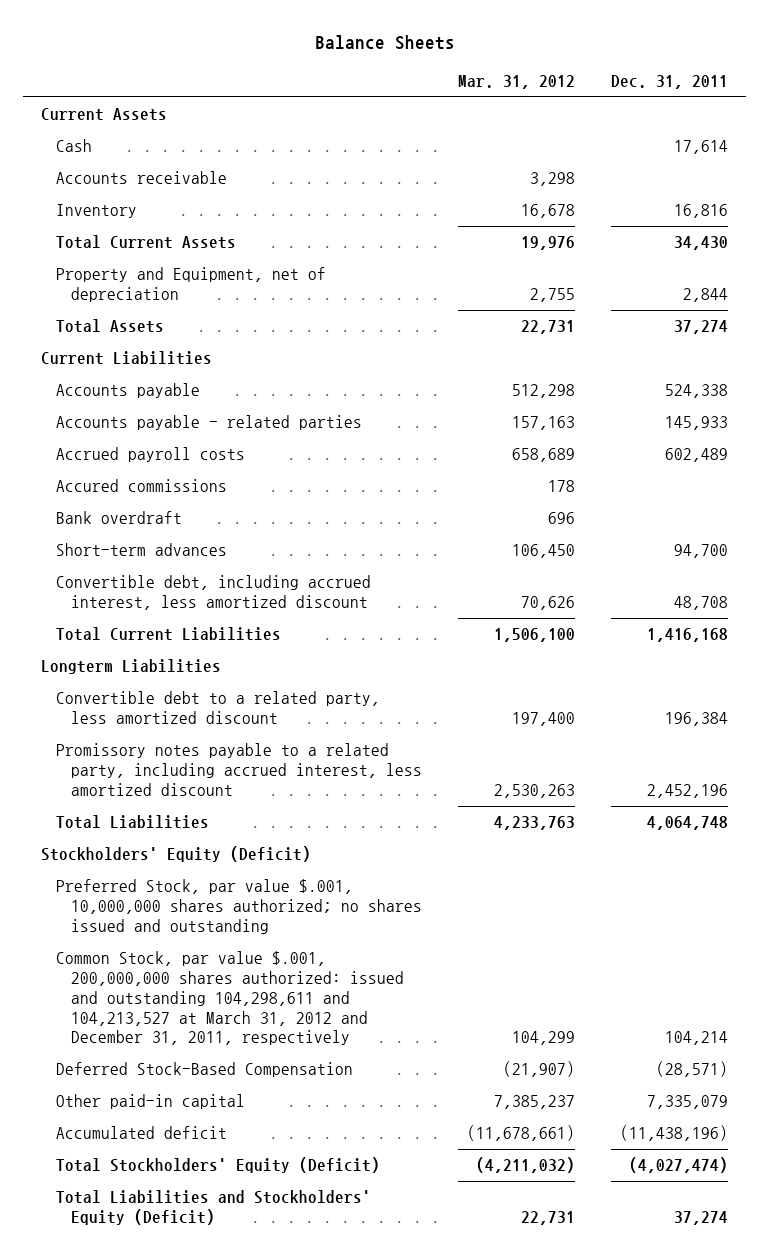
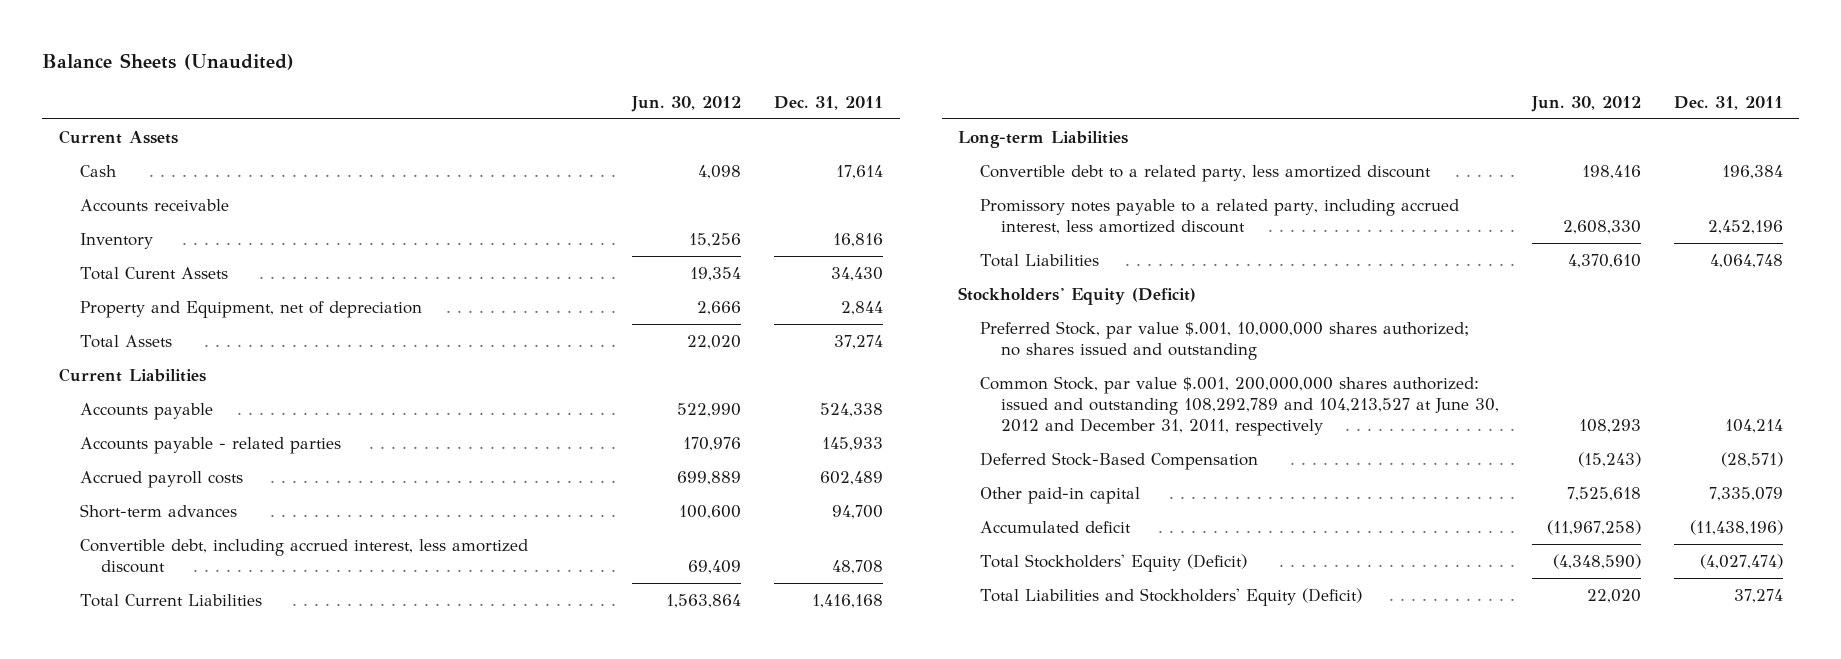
[314,35,455,51] Balance Sheets -> [42,53,295,71] Balance Sheets (Unaudited)
[458,74,576,89] Mar. 31, 2012 -> none
none -> [631,95,742,112] Jun. 30, 2012
[56,235,237,250] Total Current Assets -> [80,266,229,280] Total Curent Assets
[56,479,228,493] Accured commissions -> none
[56,511,183,525] Bank overdraft -> none
[40,659,221,675] Longterm Liabilities -> [958,130,1129,148] Long-term Liabilities
[56,951,405,1046] Common Stock, par value $.001, 200,000,000 shares authorized: issued and outstanding 104,298,611 and 104,213,527 at March 31, 2012 and December 31, 2011, respectively -> [979,375,1499,436] Common Stock, par value $.001, 200,000,000 shares authorized: issued and outstanding 108,292,789 and 104,213,527 at June 30, 2012 and December 31, 2011, respectively

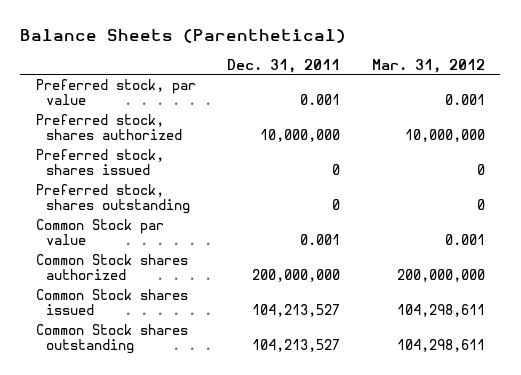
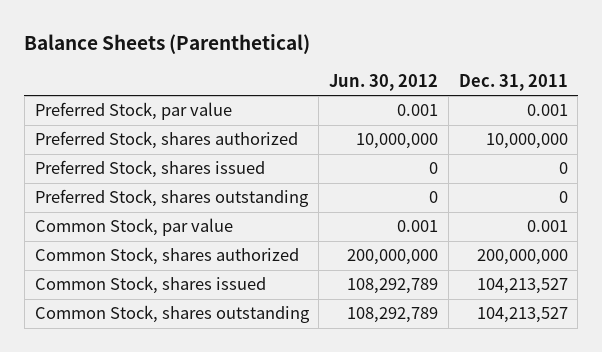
[371,58,485,73] Mar. 31, 2012 -> none
none -> [329,73,439,91] Jun. 30, 2012
[35,78,196,106] Preferred stock, par value -> [34,102,232,121] Preferred Stock, par value
[35,113,182,141] Preferred stock, shares authorized -> [34,131,298,150] Preferred Stock, shares authorized
[35,148,164,176] Preferred stock, shares issued -> [34,160,265,179] Preferred Stock, shares issued
[35,183,190,215] Preferred stock, shares outstanding -> [34,189,309,208] Preferred Stock, shares outstanding
[35,218,164,246] Common Stock par value -> [34,218,233,237] Common Stock, par value
[35,253,188,281] Common Stock shares authorized -> [34,247,299,266] Common Stock, shares authorized
[35,288,188,316] Common Stock shares issued -> [34,276,266,295] Common Stock, shares issued
[35,323,188,355] Common Stock shares outstanding -> [34,305,310,324] Common Stock, shares outstanding

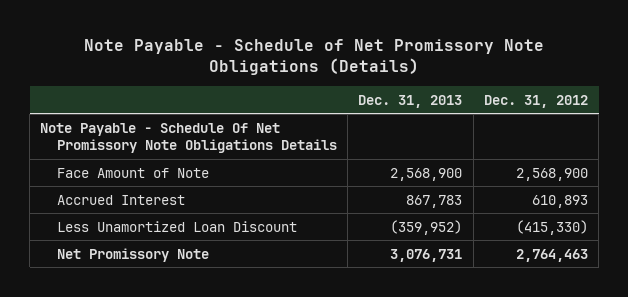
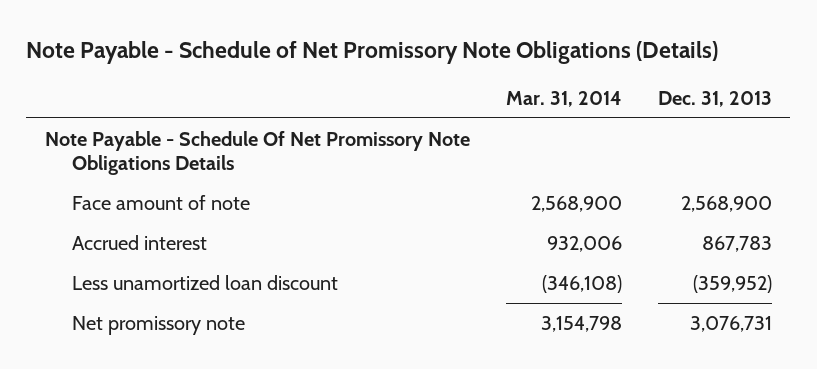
[483,94,588,108] Dec. 31, 2012 -> none
none -> [505,90,622,107] Mar. 31, 2014
[56,167,209,178] Face Amount of Note -> [71,195,250,211] Face amount of note
[56,194,185,205] Accrued Interest -> [71,235,207,251] Accrued interest
[56,220,297,232] Less Unamortized Loan Discount -> [71,275,338,291] Less unamortized loan discount
[56,247,209,262] Net Promissory Note -> [71,316,245,336] Net promissory note

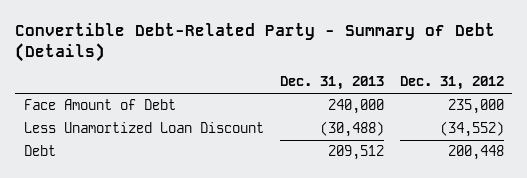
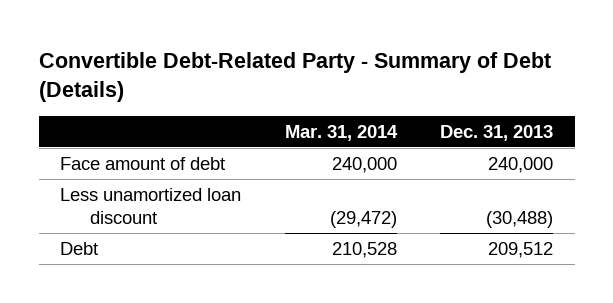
[399,76,504,91] Dec. 31, 2012 -> none
none -> [284,124,398,141] Mar. 31, 2014
[23,99,176,111] Face Amount of Debt -> [60,157,226,171] Face amount of debt
[23,122,264,134] Less Unamortized Loan Discount -> [60,188,242,224] Less unamortized loan discount

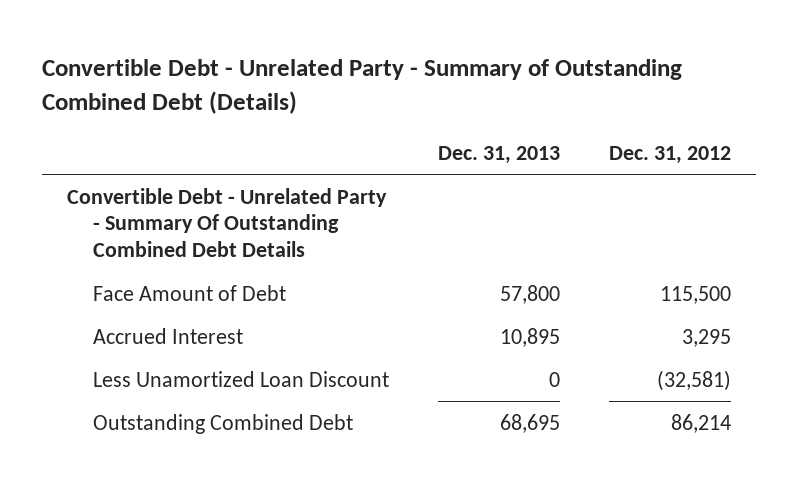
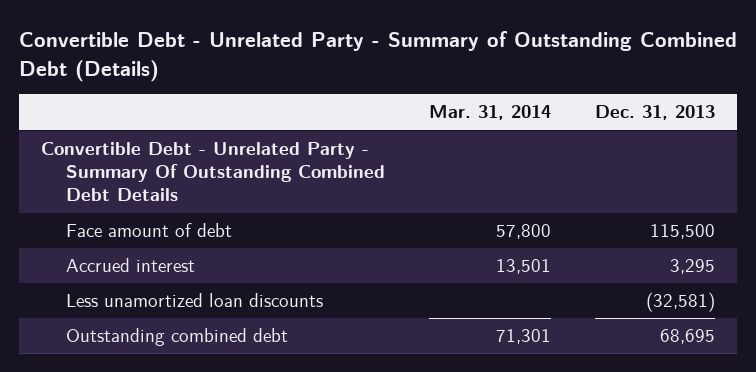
[609,145,732,164] Dec. 31, 2012 -> none
none -> [429,105,552,121] Mar. 31, 2014
[92,284,286,301] Face Amount of Debt -> [66,223,233,238] Face amount of debt
[499,284,560,304] 57,800 -> [650,224,716,240] 115,500
[92,327,243,344] Accrued Interest -> [66,258,196,273] Accrued interest
[499,327,560,347] 10,895 -> [670,259,716,275] 3,295
[92,370,389,387] Less Unamortized Loan Discount -> [66,293,324,308] Less unamortized loan discounts
[548,371,560,387] 0 -> [646,292,716,313] (32,581)
[92,413,353,434] Outstanding Combined Debt -> [66,328,289,347] Outstanding combined debt

